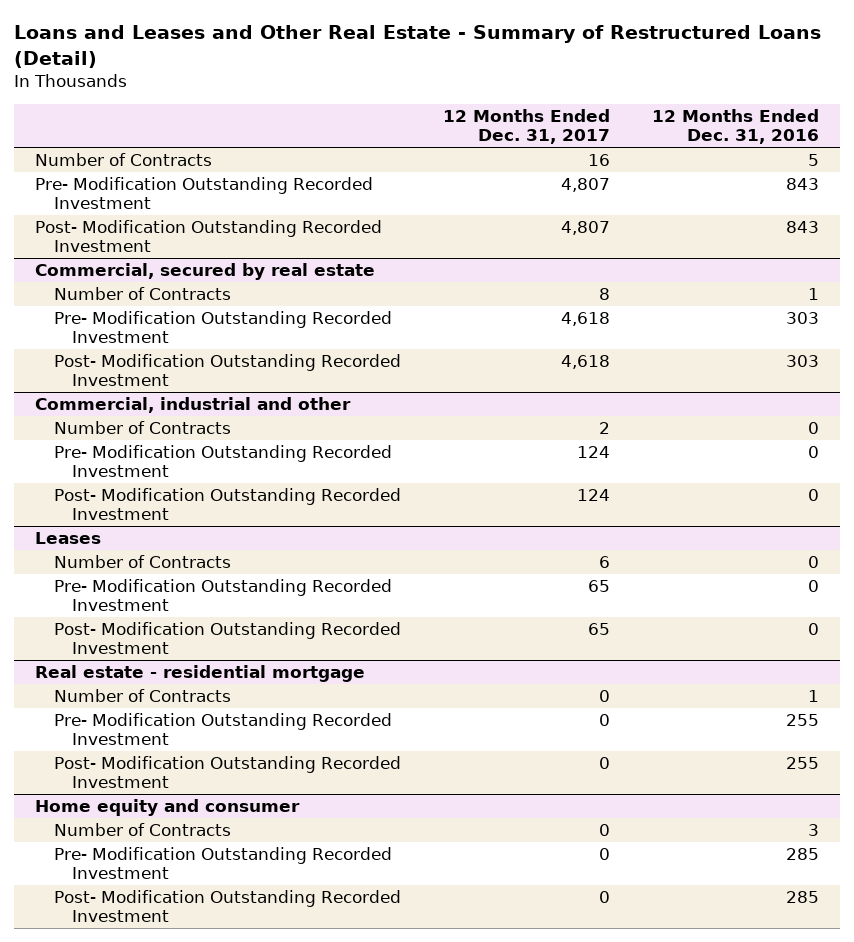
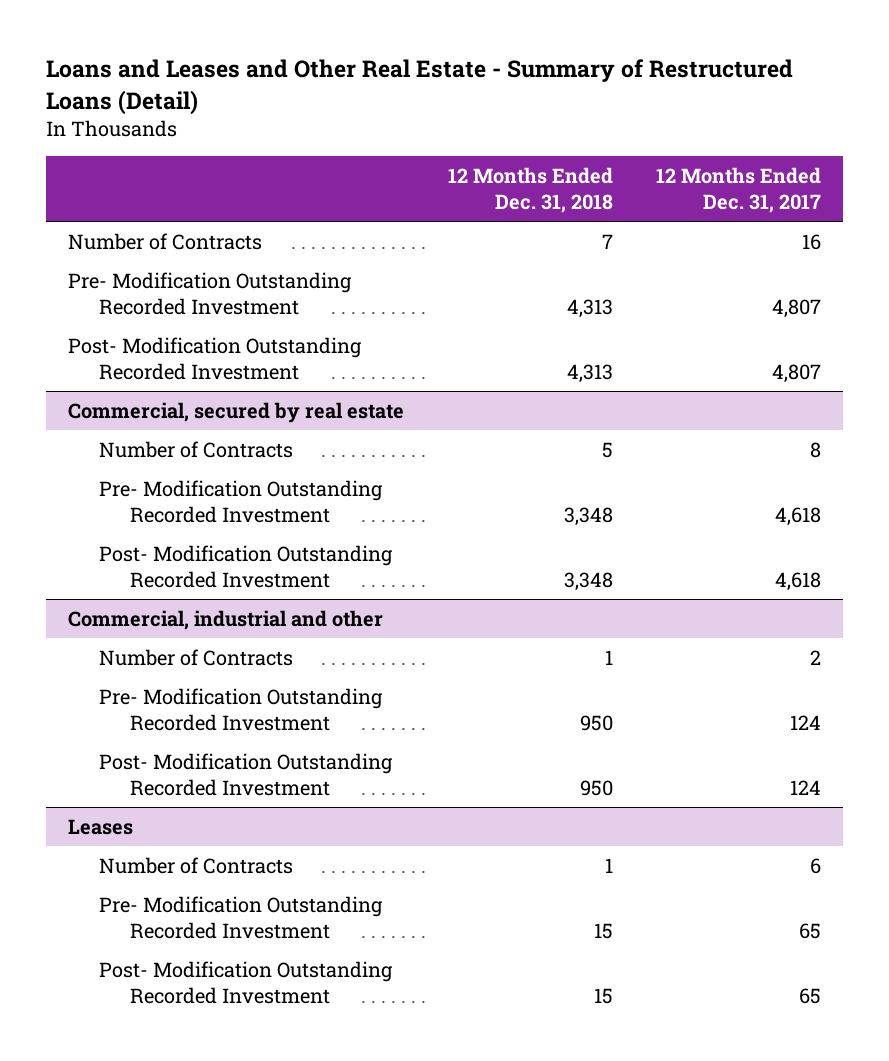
[652,108,820,145] 12 Months Ended Dec. 31, 2016 -> none
none -> [447,167,613,213] 12 Months Ended Dec. 31, 2018
[34,665,365,683] Real estate - residential mortgage -> none
[53,689,231,703] Number of Contracts -> none
[53,713,392,746] Pre- Modification Outstanding Recorded Investment -> none
[53,756,401,789] Post- Modification Outstanding Recorded Investment -> none
[34,799,300,817] Home equity and consumer -> none
[53,823,231,837] Number of Contracts -> none
[53,847,392,880] Pre- Modification Outstanding Recorded Investment -> none
[53,890,401,923] Post- Modification Outstanding Recorded Investment -> none

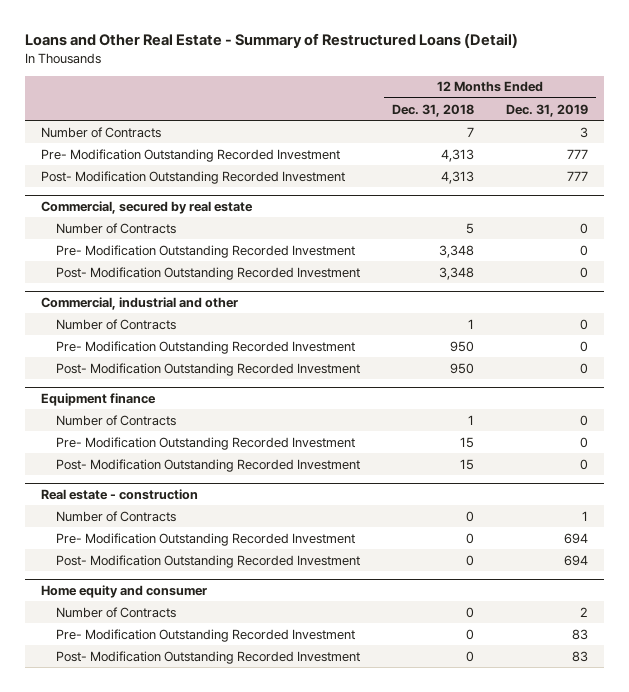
[46,59,794,115] Loans and Leases and Other Real Estate - Summary of Restructured Loans (Detail) -> [24,33,518,49] Loans and Other Real Estate - Summary of Restructured Loans (Detail)
[656,167,822,213] 12 Months Ended Dec. 31, 2017 -> none
none -> [505,103,588,117] Dec. 31, 2019
[67,818,133,835] Leases -> [40,392,156,406] Equipment finance
none -> [40,488,198,500] Real estate - construction
none -> [56,510,177,522] Number of Contracts
none -> [56,532,356,546] Pre- Modification Outstanding Recorded Investment
none -> [56,554,361,568] Post- Modification Outstanding Recorded Investment
none -> [40,584,207,598] Home equity and consumer
none -> [56,606,177,618] Number of Contracts
none -> [56,628,356,642] Pre- Modification Outstanding Recorded Investment
none -> [56,650,361,664] Post- Modification Outstanding Recorded Investment

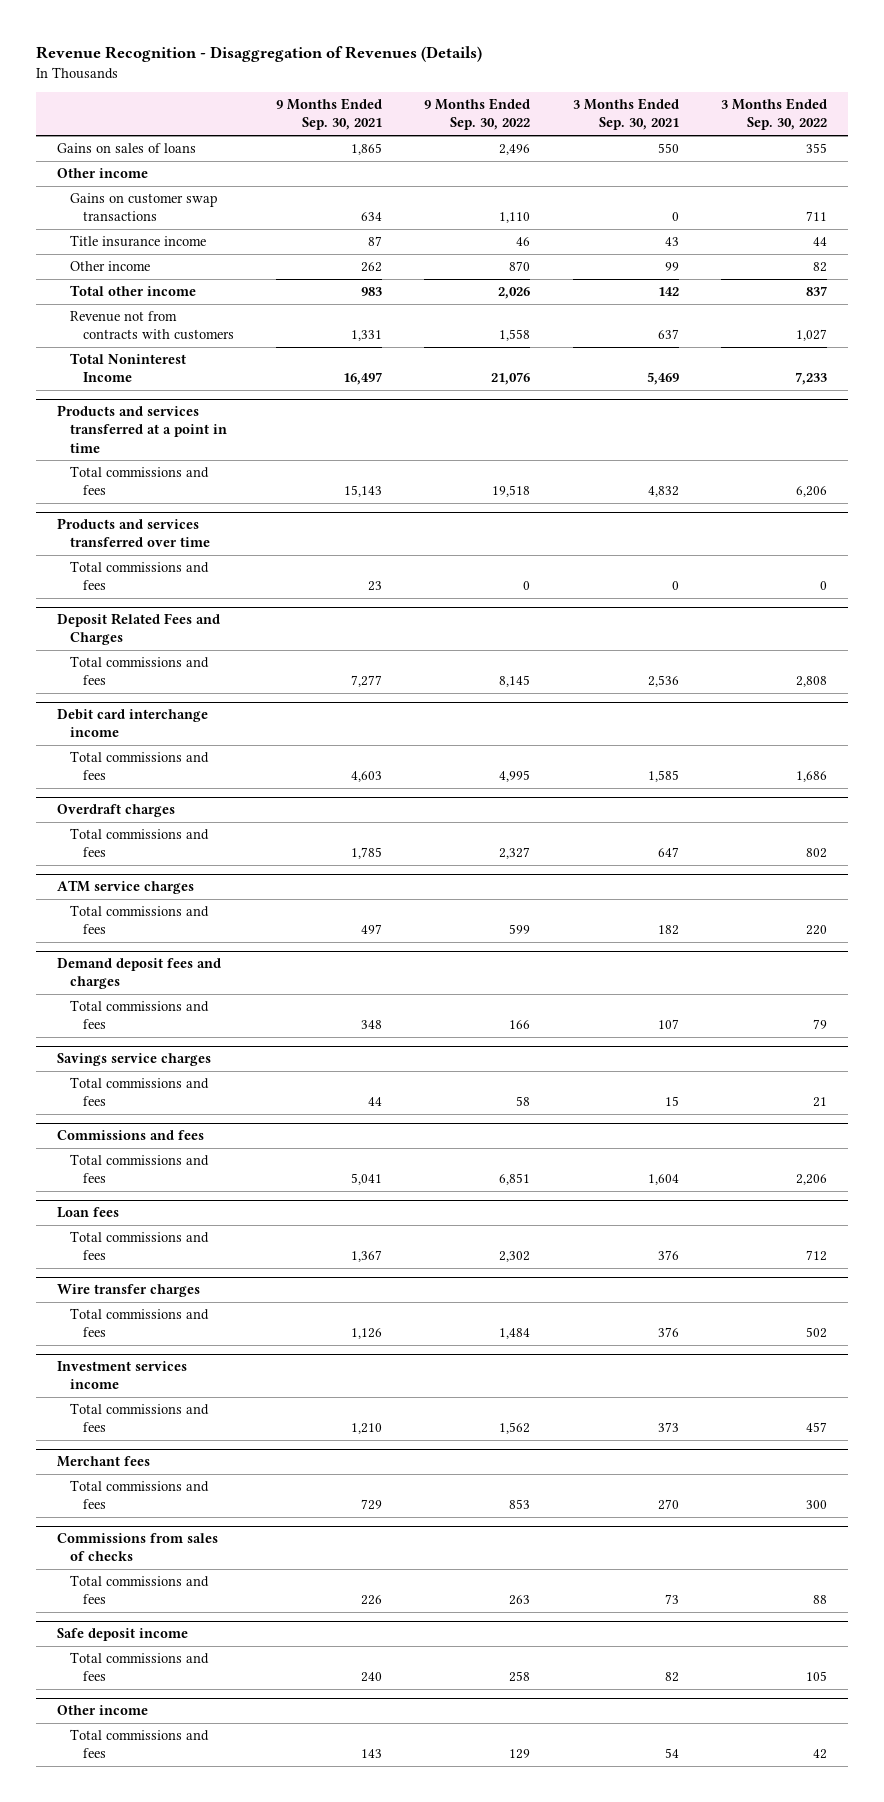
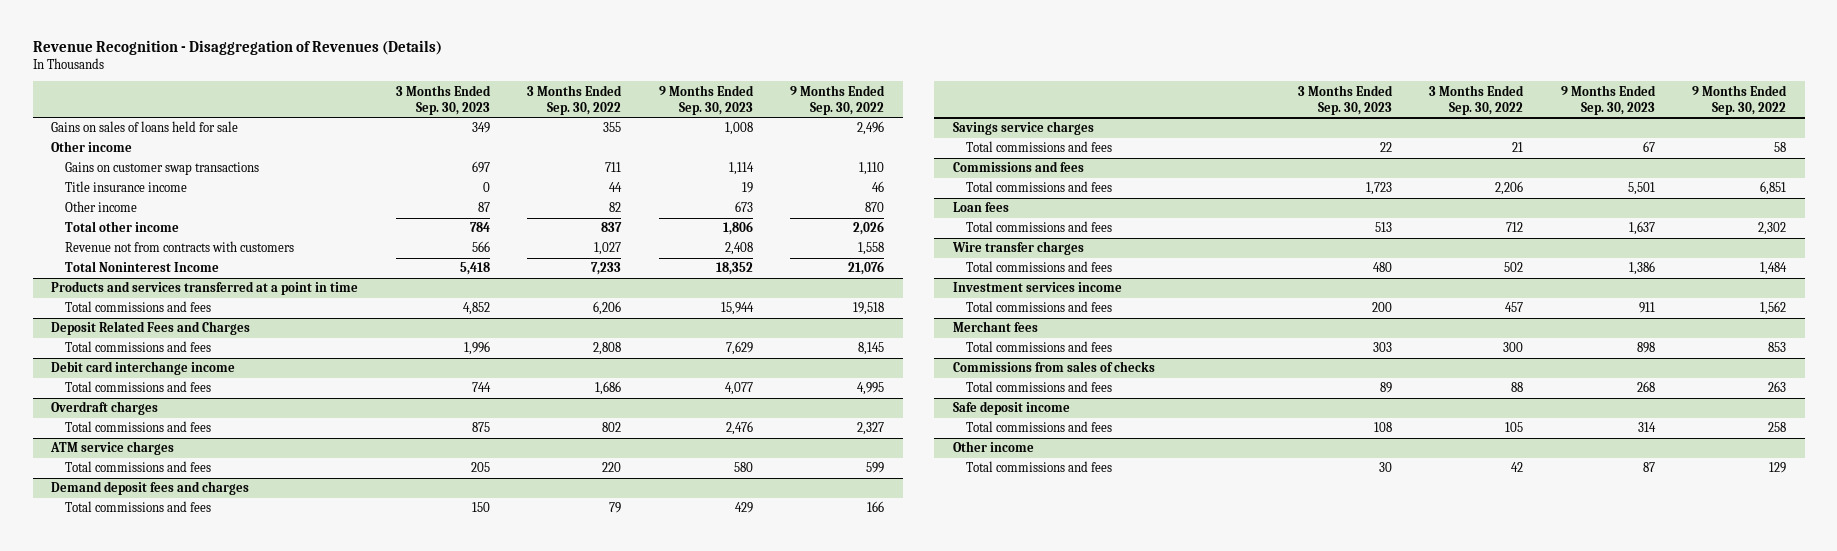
[275,98,382,131] 9 Months Ended Sep. 30, 2021 -> none
[572,98,679,131] 3 Months Ended Sep. 30, 2021 -> none
none -> [395,84,491,115] 3 Months Ended Sep. 30, 2023
none -> [658,84,754,115] 9 Months Ended Sep. 30, 2023
[56,143,196,154] Gains on sales of loans -> [51,121,239,133] Gains on sales of loans held for sale
[56,518,210,548] Products and services transferred over time -> none
[69,561,209,591] Total commissions and fees -> none

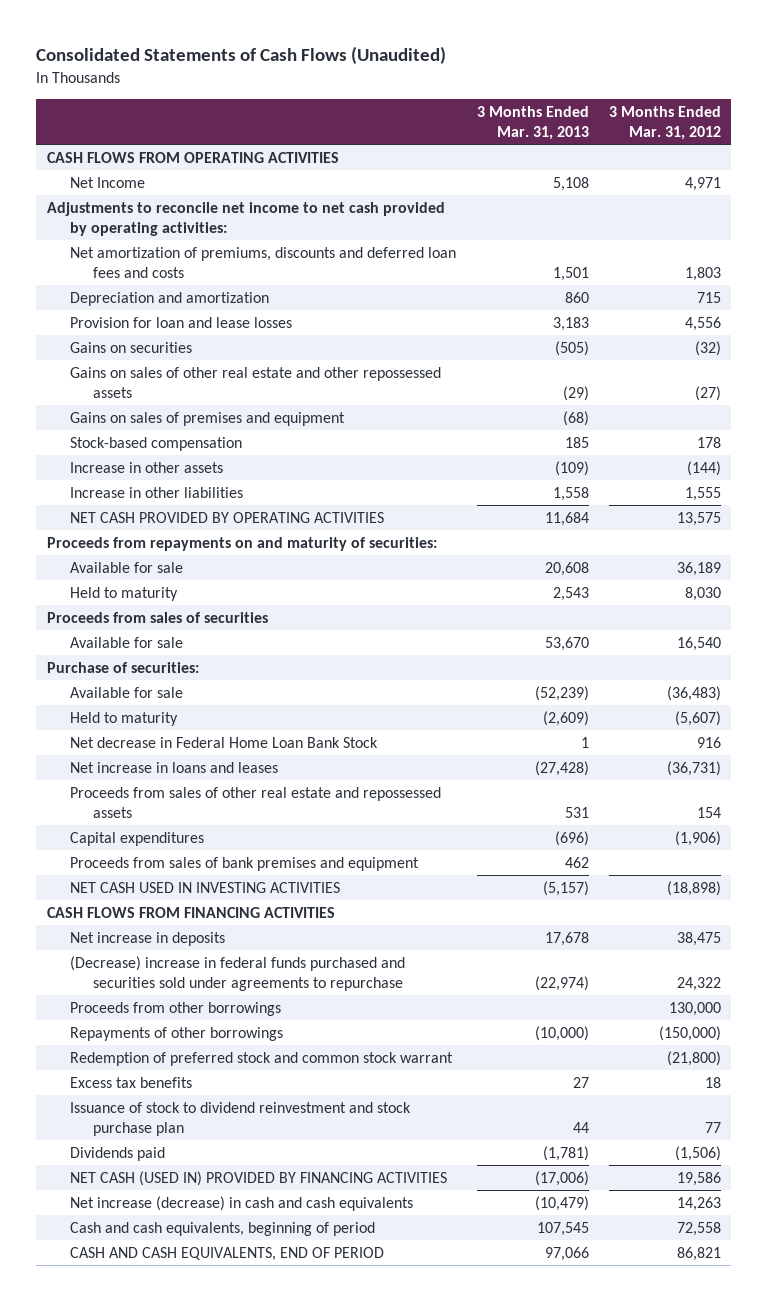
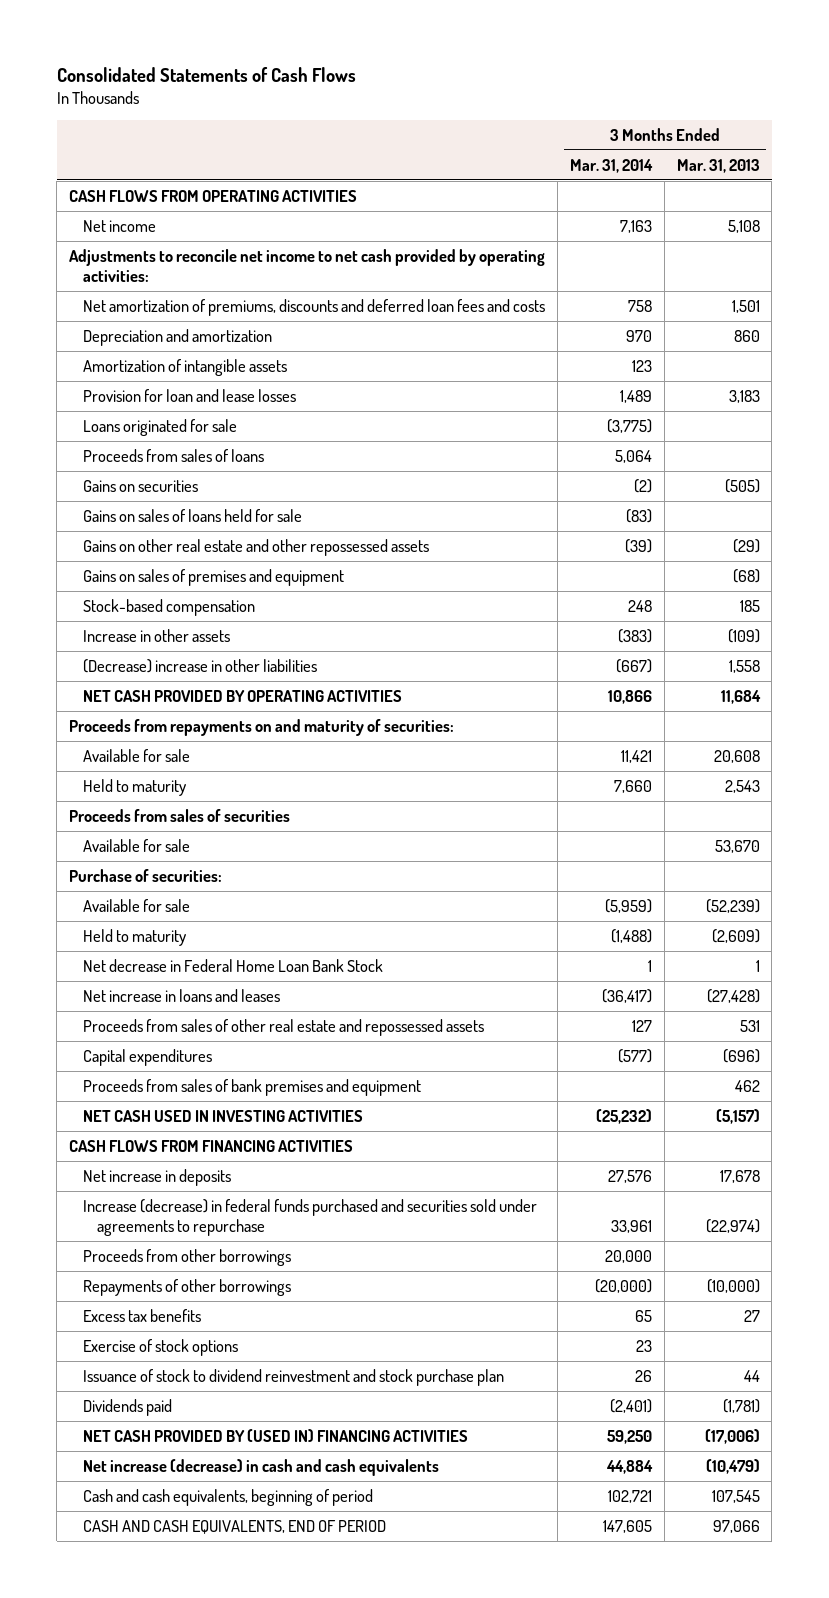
[36,46,447,65] Consolidated Statements of Cash Flows (Unaudited) -> [56,67,356,83] Consolidated Statements of Cash Flows
[609,106,722,141] 3 Months Ended Mar. 31, 2012 -> none
none -> [569,158,653,173] Mar. 31, 2014
[70,176,146,188] Net Income -> [83,219,157,232] Net income
none -> [83,358,288,376] Amortization of intangible assets
none -> [83,418,238,436] Loans originated for sale
none -> [83,448,265,462] Proceeds from sales of loans
none -> [83,508,303,522] Gains on sales of loans held for sale
[70,366,442,398] Gains on sales of other real estate and other repossessed assets -> [83,538,430,556] Gains on other real estate and other repossessed assets
[70,486,244,498] Increase in other liabilities -> [83,658,318,673] (Decrease) increase in other liabilities
[70,955,406,991] (Decrease) increase in federal funds purchased and securities sold under agreements to repurchase -> [83,1198,538,1237] Increase (decrease) in federal funds purchased and securities sold under agreements to repurchase
[70,1051,454,1066] Redemption of preferred stock and common stock warrant -> none
none -> [83,1338,239,1356] Exercise of stock options
[70,1170,448,1186] NET CASH (USED IN) PROVIDED BY FINANCING ACTIVITIES -> [83,1428,469,1442] NET CASH PROVIDED BY (USED IN) FINANCING ACTIVITIES

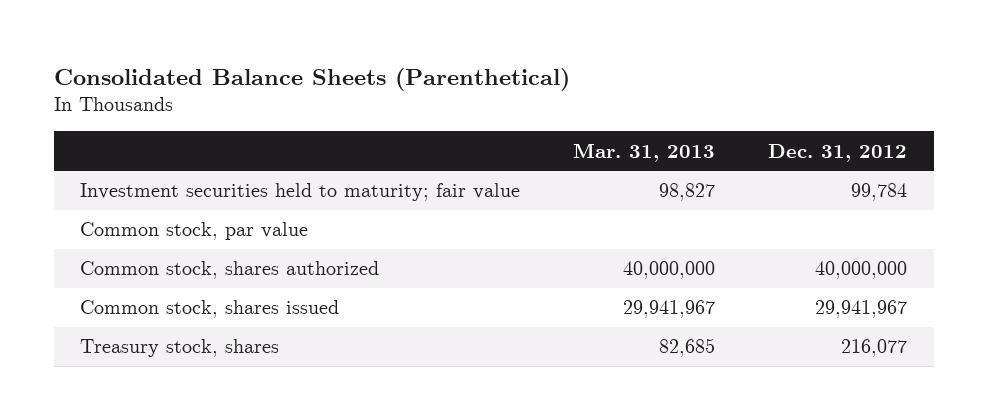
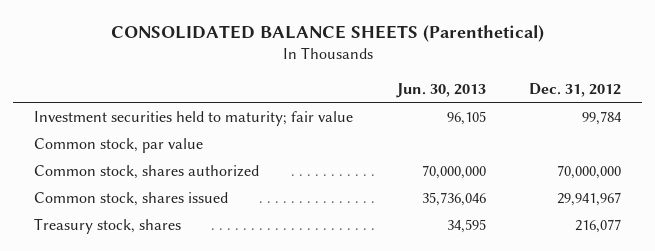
[53,67,570,91] Consolidated Balance Sheets (Parenthetical) -> [110,24,544,42] CONSOLIDATED BALANCE SHEETS (Parenthetical)
[573,142,716,162] Mar. 31, 2013 -> none
none -> [395,82,486,98] Jun. 30, 2013
[815,261,908,280] 40,000,000 -> [556,164,621,179] 70,000,000

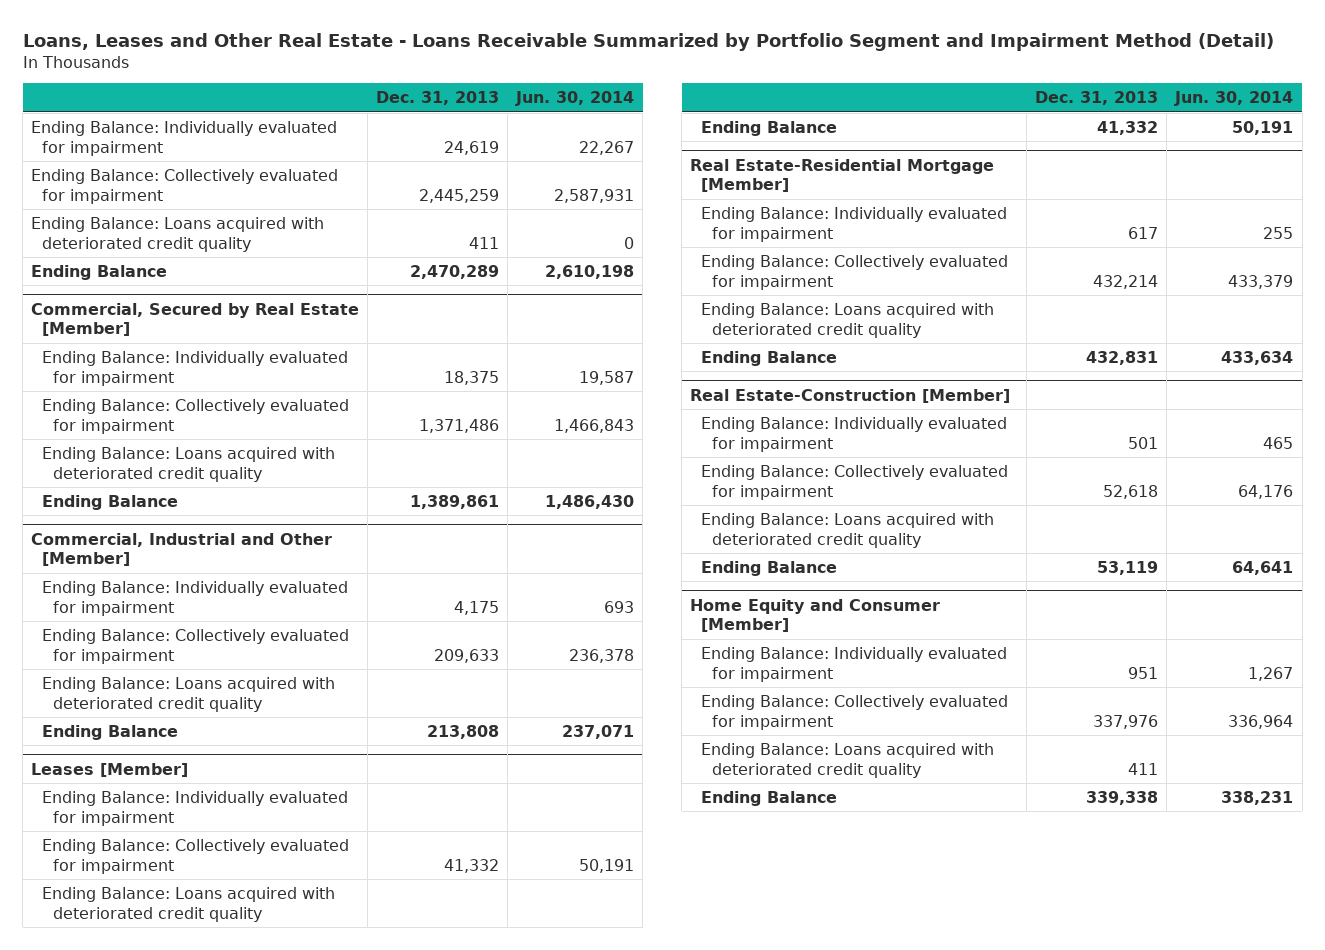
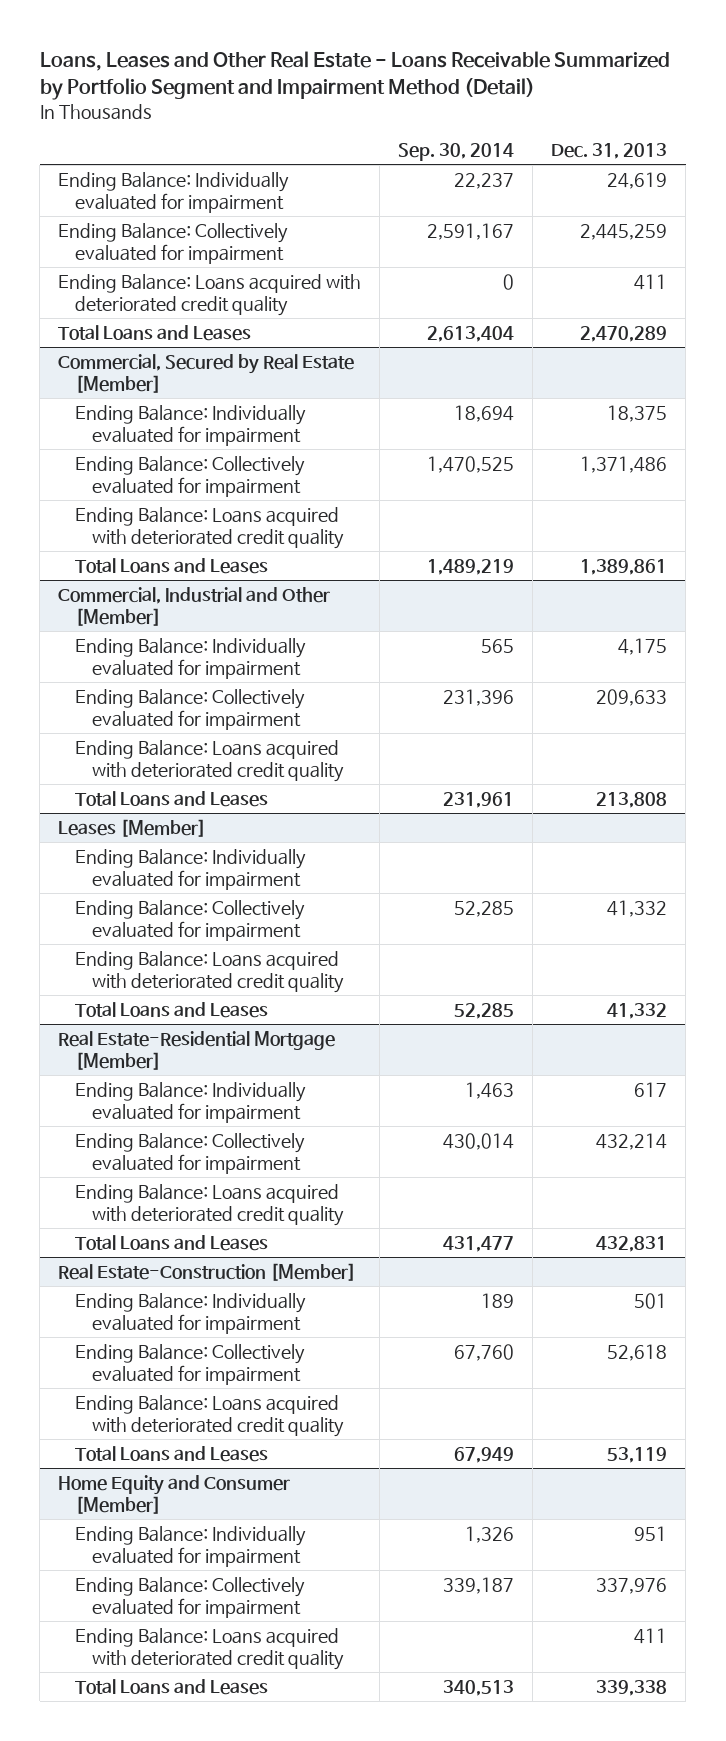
[515,91,635,107] Jun. 30, 2014 -> none
none -> [398,143,515,162] Sep. 30, 2014
[31,264,168,280] Ending Balance -> [58,324,252,341] Total Loans and Leases
[42,494,179,510] Ending Balance -> [75,557,269,574] Total Loans and Leases
[42,724,179,740] Ending Balance -> [75,790,269,807] Total Loans and Leases
[701,120,838,136] Ending Balance -> [75,1001,269,1018] Total Loans and Leases
[701,350,838,366] Ending Balance -> [75,1234,269,1251] Total Loans and Leases
[701,560,838,576] Ending Balance -> [75,1445,269,1462] Total Loans and Leases
[701,790,838,806] Ending Balance -> [75,1678,269,1695] Total Loans and Leases

